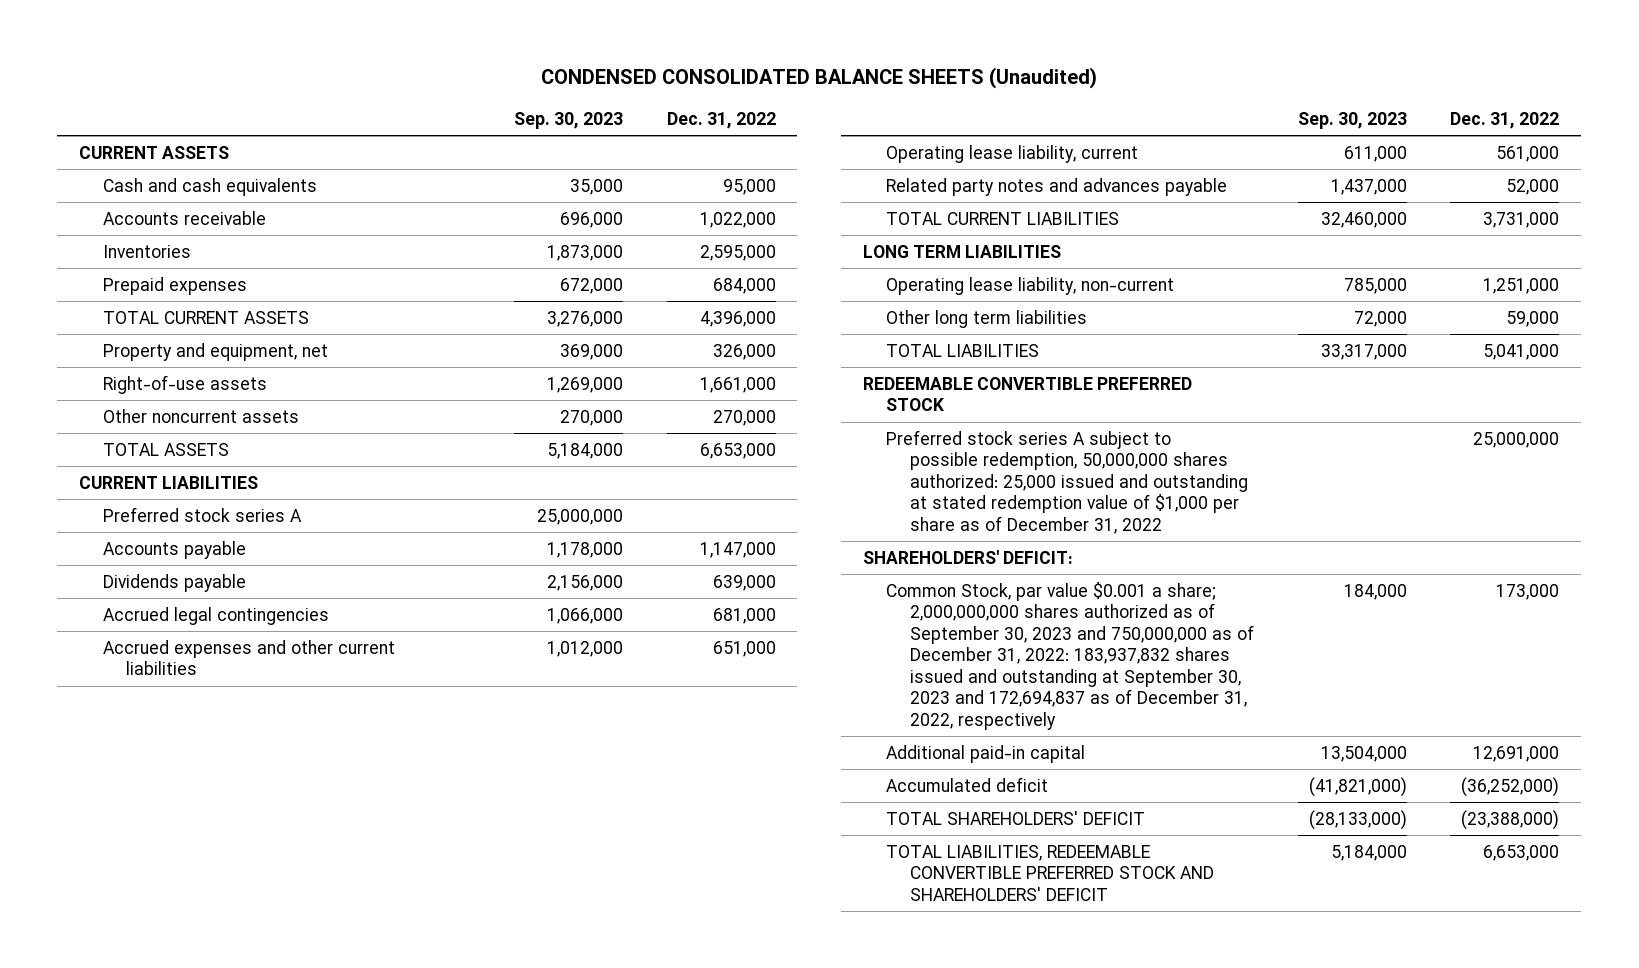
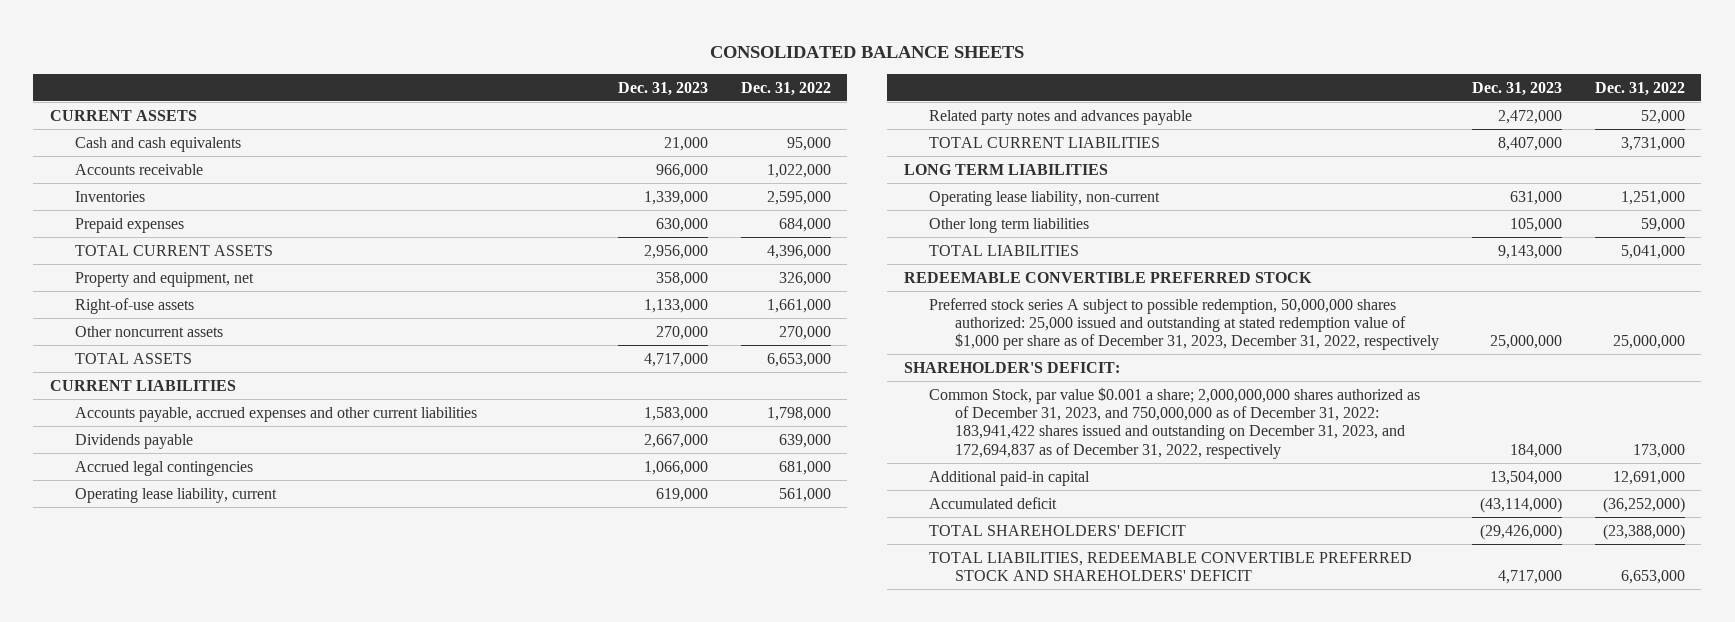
[541,67,1098,90] CONDENSED CONSOLIDATED BALANCE SHEETS (Unaudited) -> [710,46,1025,59] CONSOLIDATED BALANCE SHEETS
[513,111,623,129] Sep. 30, 2023 -> none
none -> [617,81,708,96] Dec. 31, 2023
[102,506,302,522] Preferred stock series A -> none
[102,540,246,559] Accounts payable -> [75,406,478,422] Accounts payable, accrued expenses and other current liabilities
[699,541,776,558] 1,147,000 -> [766,406,831,421] 1,798,000
[102,639,395,676] Accrued expenses and other current liabilities -> none
[886,429,1248,534] Preferred stock series A subject to possible redemption, 50,000,000 shares authorized: 25,000 issued and outstanding at stated redemption value of $1,000 per share as of December 31, 2022 -> [929,297,1439,351] Preferred stock series A subject to possible redemption, 50,000,000 shares authorized: 25,000 issued and outstanding at stated redemption value of $1,000 per share as of December 31, 2023, December 31, 2022, respectively
[863,549,1074,564] SHAREHOLDERS' DEFICIT: -> [903,361,1120,373] SHAREHOLDER'S DEFICIT:
[886,581,1254,730] Common Stock, par value $0.001 a share; 2,000,000,000 shares authorized as of September 30, 2023 and 750,000,000 as of December 31, 2022: 183,937,832 shares issued and outstanding at September 30, 2023 and 172,694,837 as of December 31, 2022, respectively -> [929,386,1421,459] Common Stock, par value $0.001 a share; 2,000,000,000 shares authorized as of December 31, 2023, and 750,000,000 as of December 31, 2022: 183,941,422 shares issued and outstanding on December 31, 2023, and 172,694,837 as of December 31, 2022, respectively

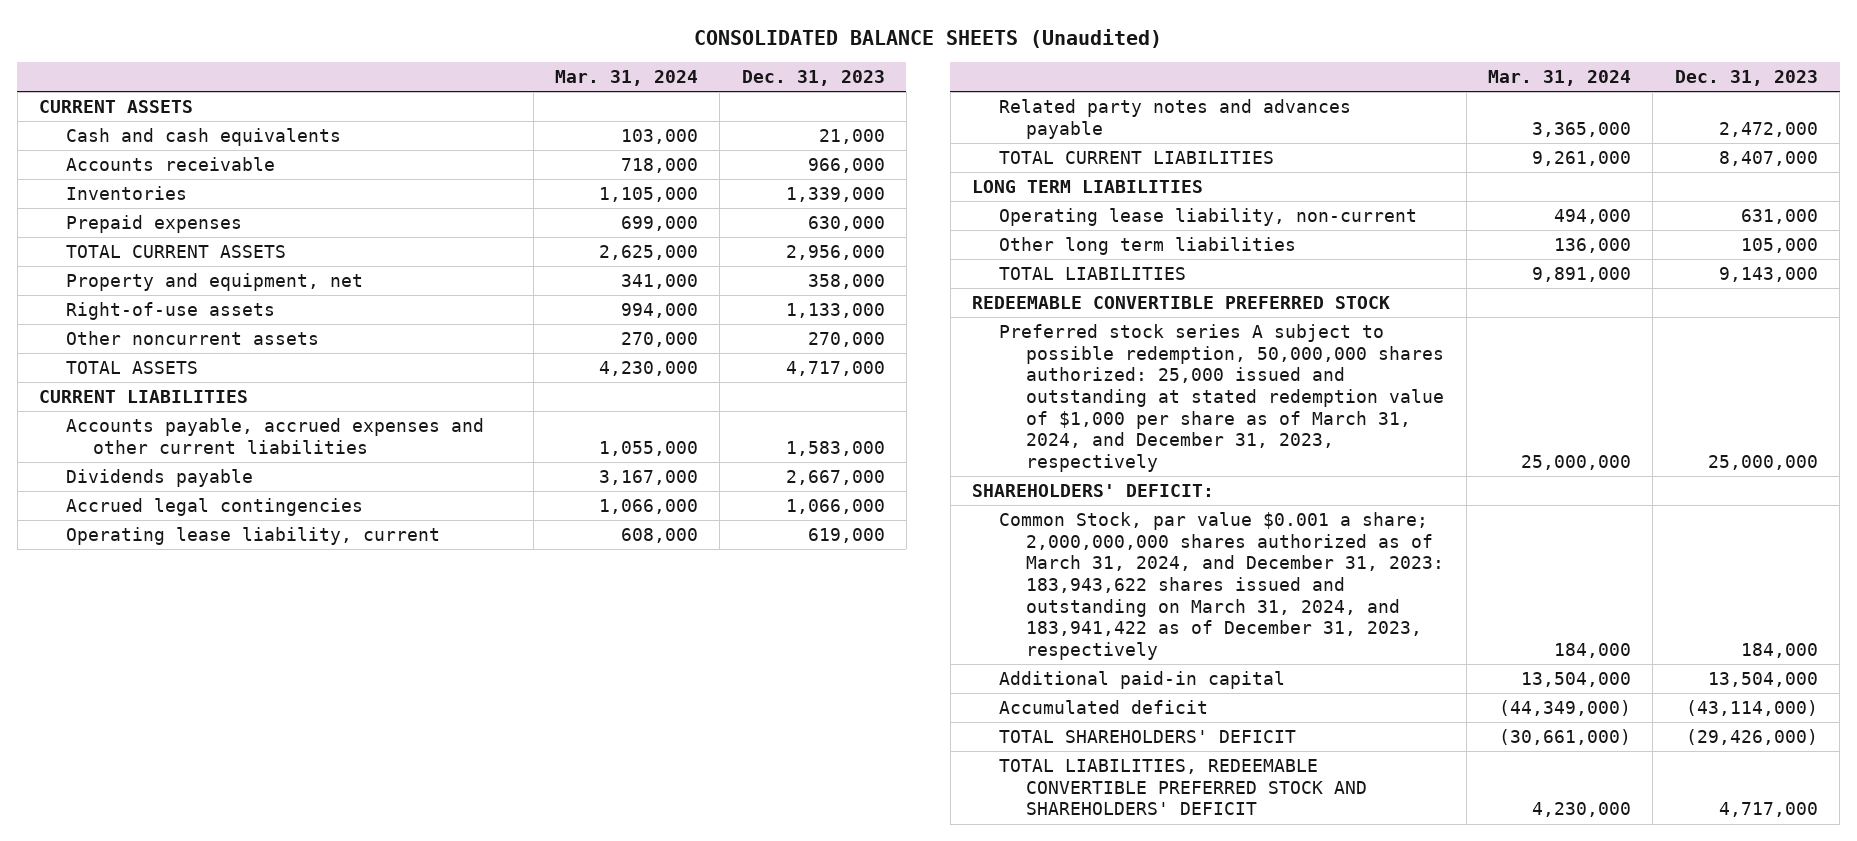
[710,46,1025,59] CONSOLIDATED BALANCE SHEETS -> [694,28,1163,48] CONSOLIDATED BALANCE SHEETS (Unaudited)
[740,81,831,96] Dec. 31, 2022 -> none
none -> [554,70,698,87] Mar. 31, 2024
[929,297,1439,351] Preferred stock series A subject to possible redemption, 50,000,000 shares authorized: 25,000 issued and outstanding at stated redemption value of $1,000 per share as of December 31, 2023, December 31, 2022, respectively -> [999,324,1445,472] Preferred stock series A subject to possible redemption, 50,000,000 shares authorized: 25,000 issued and outstanding at stated redemption value of $1,000 per share as of March 31, 2024, and December 31, 2023, respectively
[903,361,1120,373] SHAREHOLDER'S DEFICIT: -> [972,484,1215,498] SHAREHOLDERS' DEFICIT:
[929,386,1421,459] Common Stock, par value $0.001 a share; 2,000,000,000 shares authorized as of December 31, 2023, and 750,000,000 as of December 31, 2022: 183,941,422 shares issued and outstanding on December 31, 2023, and 172,694,837 as of December 31, 2022, respectively -> [999,512,1445,660] Common Stock, par value $0.001 a share; 2,000,000,000 shares authorized as of March 31, 2024, and December 31, 2023: 183,943,622 shares issued and outstanding on March 31, 2024, and 183,941,422 as of December 31, 2023, respectively

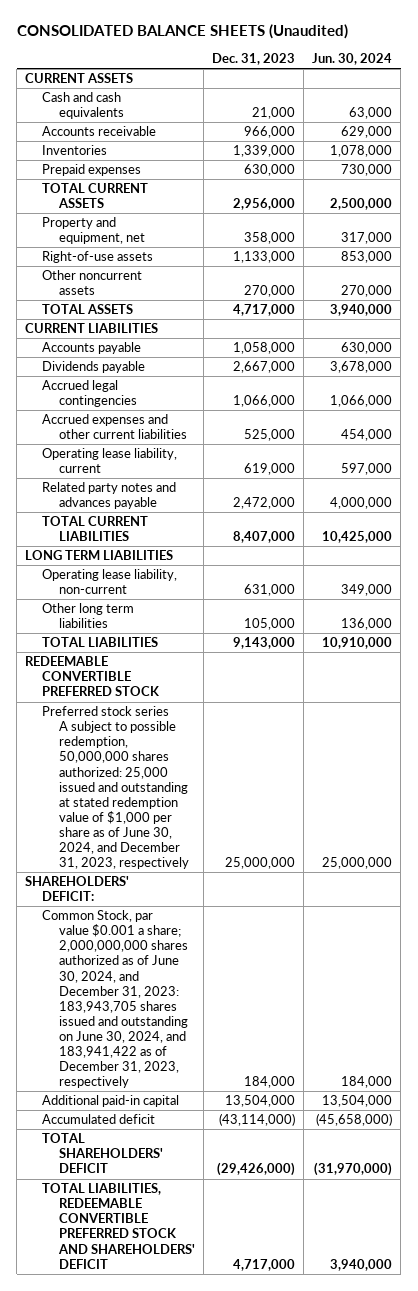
[554,70,698,87] Mar. 31, 2024 -> none
none -> [312,53,393,66] Jun. 30, 2024
[66,418,485,454] Accounts payable, accrued expenses and other current liabilities -> [42,342,142,355] Accounts payable
[785,440,885,456] 1,583,000 -> [233,342,296,355] 1,058,000
none -> [42,414,188,440] Accrued expenses and other current liabilities
[999,324,1445,472] Preferred stock series A subject to possible redemption, 50,000,000 shares authorized: 25,000 issued and outstanding at stated redemption value of $1,000 per share as of March 31, 2024, and December 31, 2023, respectively -> [42,706,190,870] Preferred stock series A subject to possible redemption, 50,000,000 shares authorized: 25,000 issued and outstanding at stated redemption value of $1,000 per share as of June 30, 2024, and December 31, 2023, respectively
[999,512,1445,660] Common Stock, par value $0.001 a share; 2,000,000,000 shares authorized as of March 31, 2024, and December 31, 2023: 183,943,622 shares issued and outstanding on March 31, 2024, and 183,941,422 as of December 31, 2023, respectively -> [42,910,189,1089] Common Stock, par value $0.001 a share; 2,000,000,000 shares authorized as of June 30, 2024, and December 31, 2023: 183,943,705 shares issued and outstanding on June 30, 2024, and 183,941,422 as of December 31, 2023, respectively

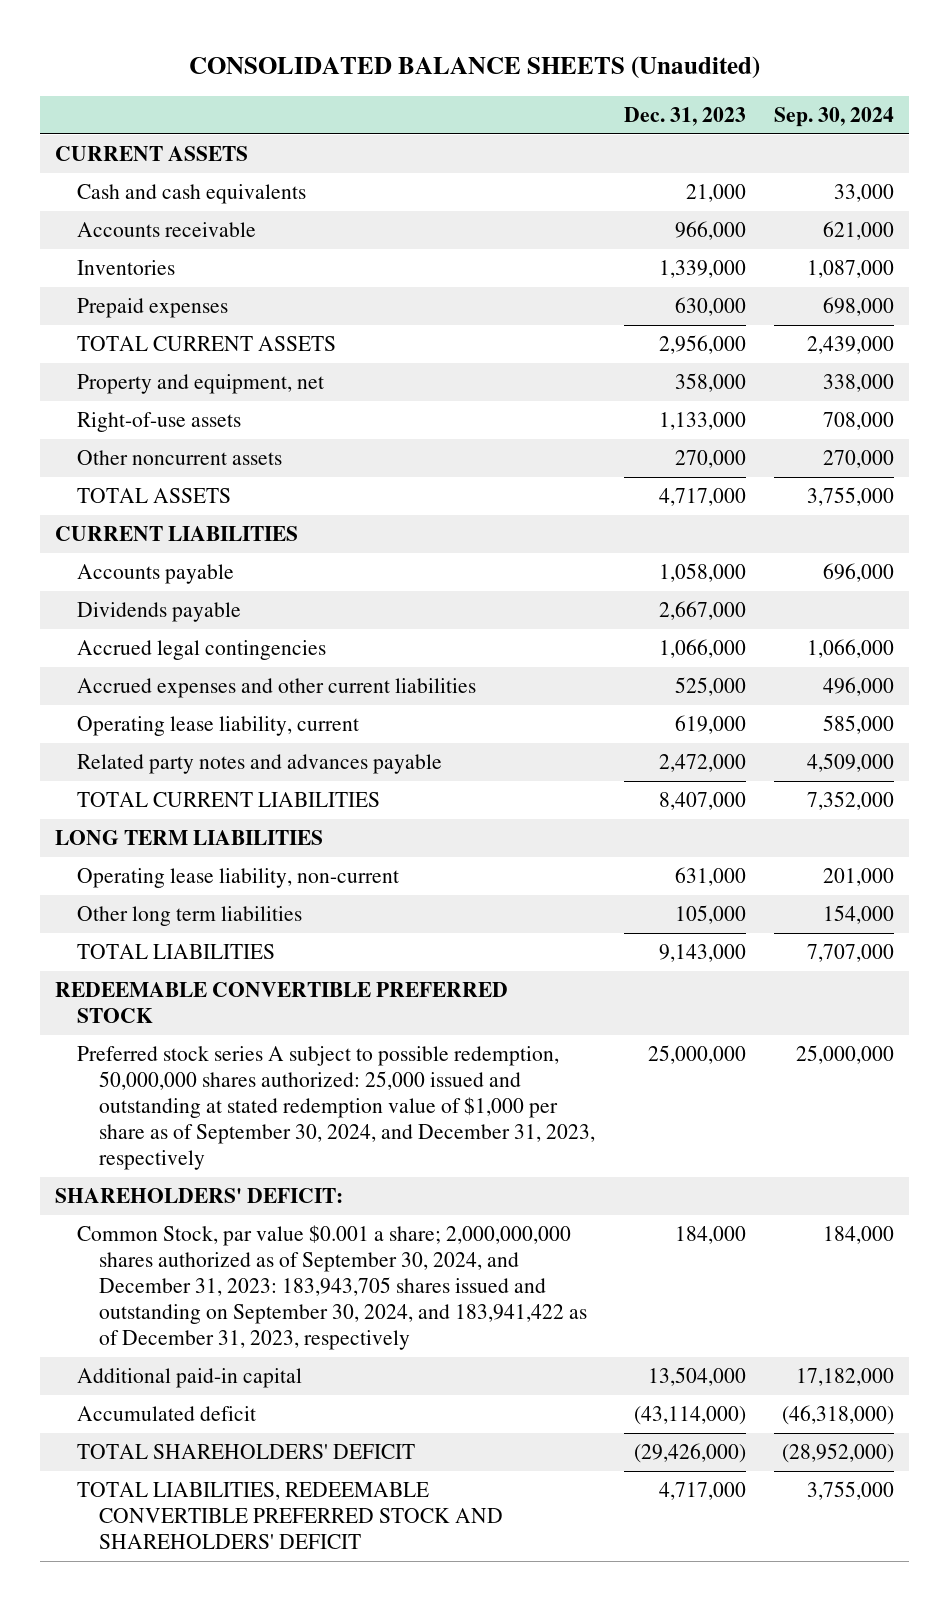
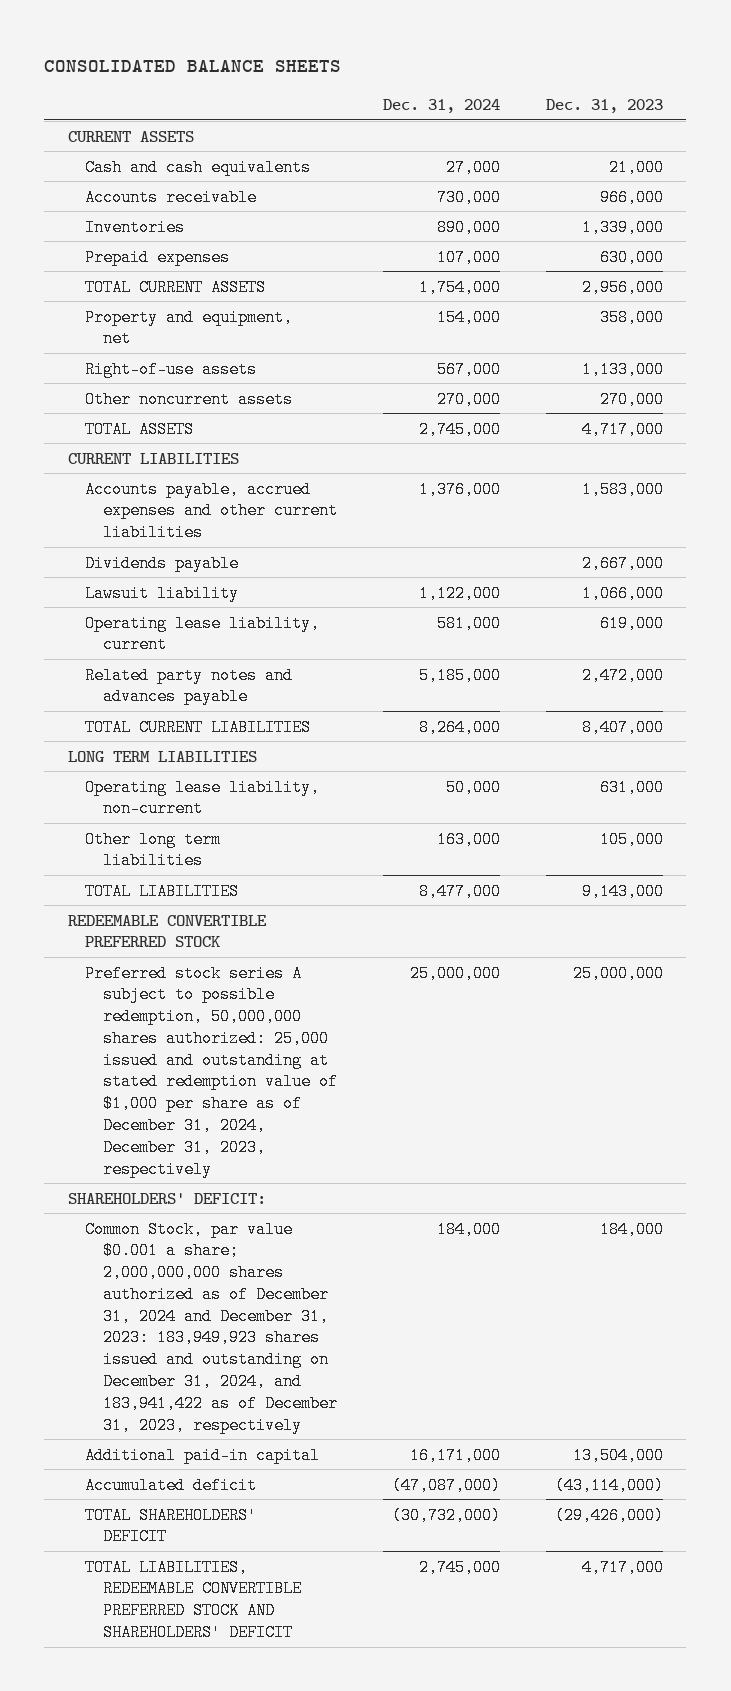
[188,55,760,79] CONSOLIDATED BALANCE SHEETS (Unaudited) -> [44,59,342,72] CONSOLIDATED BALANCE SHEETS
[774,106,895,127] Sep. 30, 2024 -> none
none -> [382,98,500,113] Dec. 31, 2024
[76,564,234,585] Accounts payable -> [85,480,338,542] Accounts payable, accrued expenses and other current liabilities
[658,563,746,583] 1,058,000 -> [582,480,665,498] 1,583,000
[76,678,476,699] Accrued expenses and other current liabilities -> none
[76,640,326,661] Accrued legal contingencies -> [85,584,240,602] Lawsuit liability
[76,1046,595,1171] Preferred stock series A subject to possible redemption, 50,000,000 shares authorized: 25,000 issued and outstanding at stated redemption value of $1,000 per share as of September 30, 2024, and December 31, 2023, respectively -> [85,964,338,1178] Preferred stock series A subject to possible redemption, 50,000,000 shares authorized: 25,000 issued and outstanding at stated redemption value of $1,000 per share as of December 31, 2024, December 31, 2023, respectively
[76,1225,587,1351] Common Stock, par value $0.001 a share; 2,000,000,000 shares authorized as of September 30, 2024, and December 31, 2023: 183,943,705 shares issued and outstanding on September 30, 2024, and 183,941,422 as of December 31, 2023, respectively -> [85,1220,338,1434] Common Stock, par value $0.001 a share; 2,000,000,000 shares authorized as of December 31, 2024 and December 31, 2023: 183,949,923 shares issued and outstanding on December 31, 2024, and 183,941,422 as of December 31, 2023, respectively

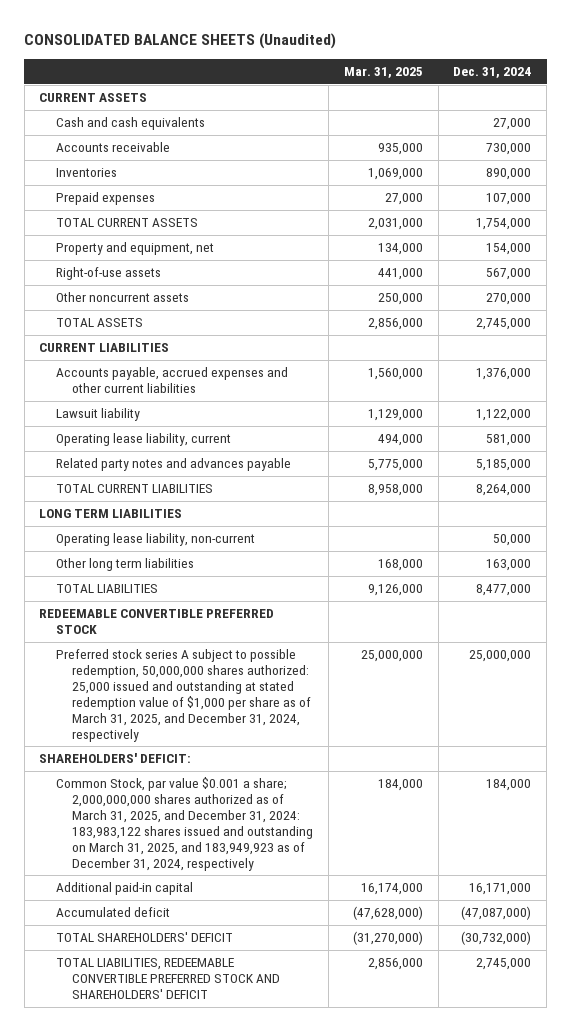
[44,59,342,72] CONSOLIDATED BALANCE SHEETS -> [24,33,337,50] CONSOLIDATED BALANCE SHEETS (Unaudited)
[546,98,664,113] Dec. 31, 2023 -> none
none -> [343,67,423,79] Mar. 31, 2025
[85,554,240,572] Dividends payable -> none
[85,964,338,1178] Preferred stock series A subject to possible redemption, 50,000,000 shares authorized: 25,000 issued and outstanding at stated redemption value of $1,000 per share as of December 31, 2024, December 31, 2023, respectively -> [55,649,312,742] Preferred stock series A subject to possible redemption, 50,000,000 shares authorized: 25,000 issued and outstanding at stated redemption value of $1,000 per share as of March 31, 2025, and December 31, 2024, respectively
[85,1220,338,1434] Common Stock, par value $0.001 a share; 2,000,000,000 shares authorized as of December 31, 2024 and December 31, 2023: 183,949,923 shares issued and outstanding on December 31, 2024, and 183,941,422 as of December 31, 2023, respectively -> [55,777,314,871] Common Stock, par value $0.001 a share; 2,000,000,000 shares authorized as of March 31, 2025, and December 31, 2024: 183,983,122 shares issued and outstanding on March 31, 2025, and 183,949,923 as of December 31, 2024, respectively

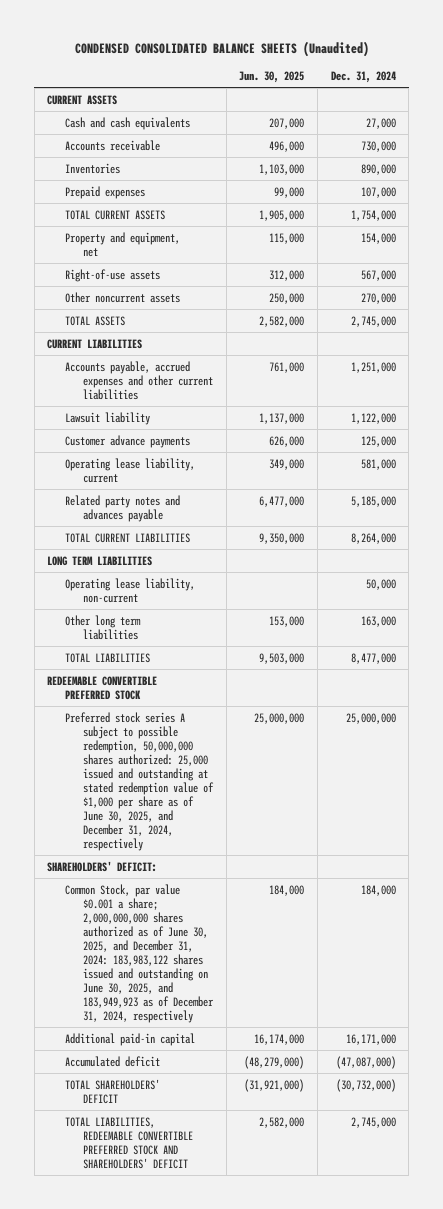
[24,33,337,50] CONSOLIDATED BALANCE SHEETS (Unaudited) -> [74,40,369,57] CONDENSED CONSOLIDATED BALANCE SHEETS (Unaudited)
[343,67,423,79] Mar. 31, 2025 -> none
none -> [239,71,305,84] Jun. 30, 2025
[476,368,532,381] 1,376,000 -> [350,361,396,373] 1,251,000
none -> [65,434,191,448] Customer advance payments
[55,649,312,742] Preferred stock series A subject to possible redemption, 50,000,000 shares authorized: 25,000 issued and outstanding at stated redemption value of $1,000 per share as of March 31, 2025, and December 31, 2024, respectively -> [65,711,215,851] Preferred stock series A subject to possible redemption, 50,000,000 shares authorized: 25,000 issued and outstanding at stated redemption value of $1,000 per share as of June 30, 2025, and December 31, 2024, respectively
[55,777,314,871] Common Stock, par value $0.001 a share; 2,000,000,000 shares authorized as of March 31, 2025, and December 31, 2024: 183,983,122 shares issued and outstanding on March 31, 2025, and 183,949,923 as of December 31, 2024, respectively -> [65,883,215,1023] Common Stock, par value $0.001 a share; 2,000,000,000 shares authorized as of June 30, 2025, and December 31, 2024: 183,983,122 shares issued and outstanding on June 30, 2025, and 183,949,923 as of December 31, 2024, respectively

